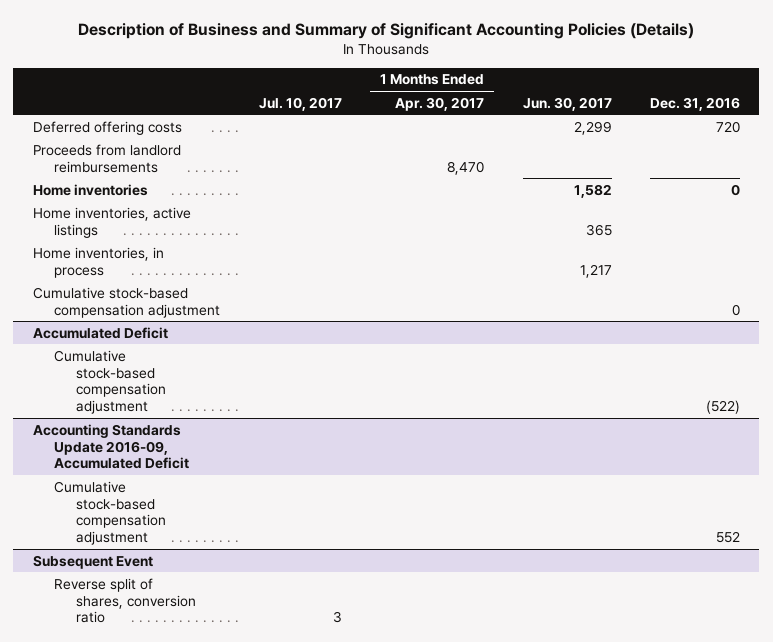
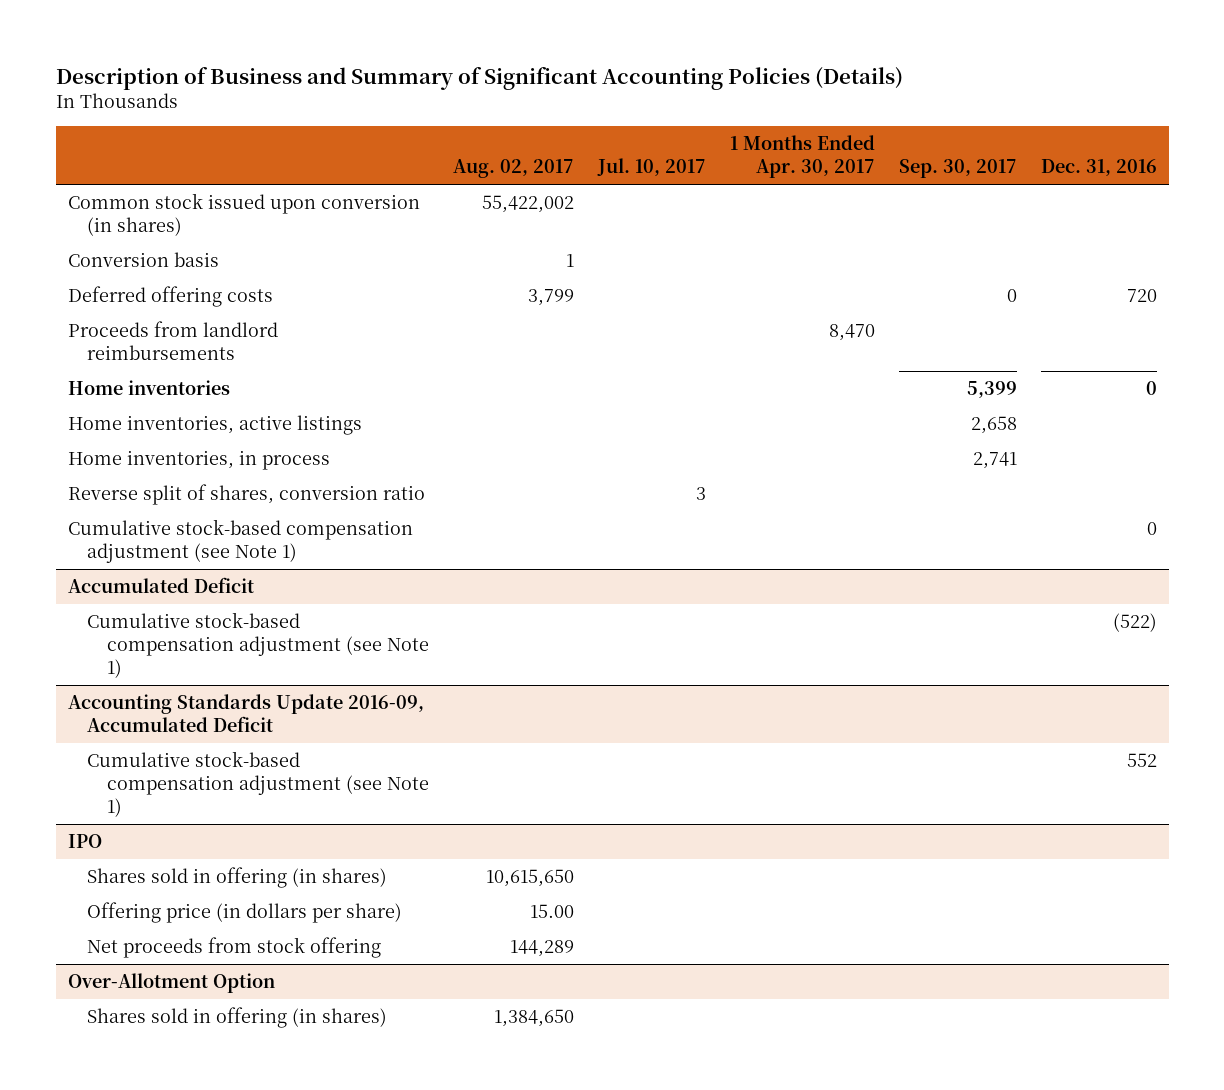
[522,96,612,111] Jun. 30, 2017 -> none
none -> [452,159,574,179] Aug. 02, 2017
none -> [898,159,1017,179] Sep. 30, 2017
none -> [67,193,420,237] Common stock issued upon conversion (in shares)
none -> [67,252,219,268] Conversion basis
none -> [67,484,425,506] Reverse split of shares, conversion ratio
[32,286,221,318] Cumulative stock-based compensation adjustment -> [67,519,413,564] Cumulative stock-based compensation adjustment (see Note 1)
[54,349,166,415] Cumulative stock-based compensation adjustment -> [87,612,429,679] Cumulative stock-based compensation adjustment (see Note 1)
[32,554,153,569] Subsequent Event -> none
[54,577,196,624] Reverse split of shares, conversion ratio -> none
[54,480,166,546] Cumulative stock-based compensation adjustment -> [87,751,429,818] Cumulative stock-based compensation adjustment (see Note 1)
none -> [67,834,102,849] IPO
none -> [87,867,388,889] Shares sold in offering (in shares)
none -> [87,902,403,924] Offering price (in dollars per share)
none -> [87,937,382,959] Net proceeds from stock offering
none -> [67,973,275,994] Over-Allotment Option
none -> [87,1007,388,1029] Shares sold in offering (in shares)

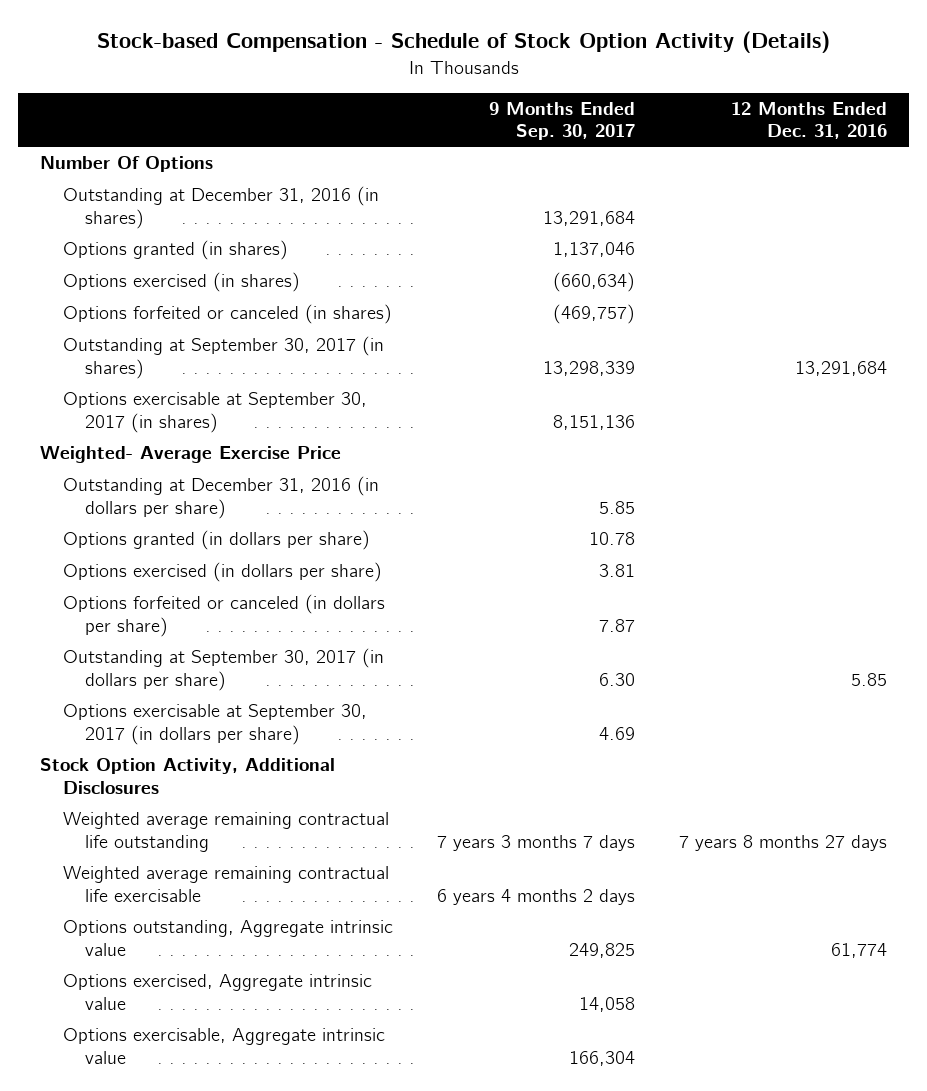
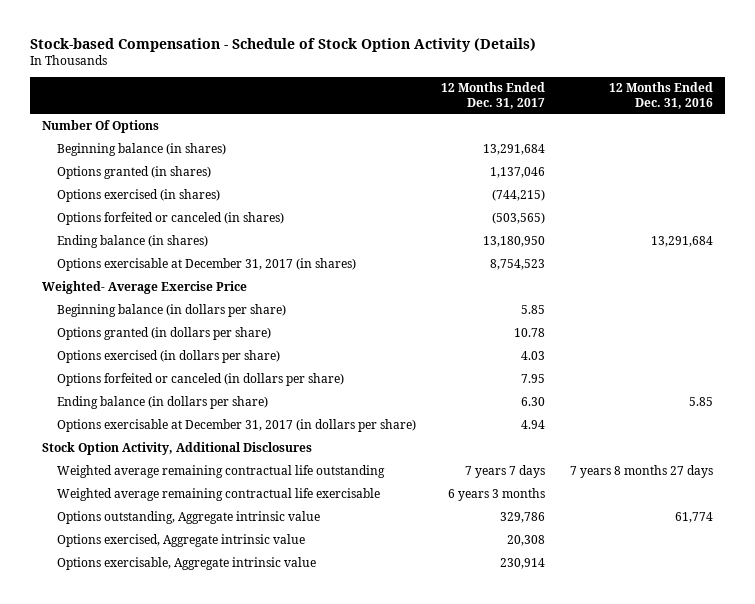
[488,101,635,141] 9 Months Ended Sep. 30, 2017 -> none
none -> [441,82,546,109] 12 Months Ended Dec. 31, 2017
[62,186,379,229] Outstanding at December 31, 2016 (in shares) -> [57,142,227,156] Beginning balance (in shares)
[62,336,384,379] Outstanding at September 30, 2017 (in shares) -> [57,234,209,248] Ending balance (in shares)
[62,392,367,433] Options exercisable at September 30, 2017 (in shares) -> [57,257,357,271] Options exercisable at December 31, 2017 (in shares)
[62,476,379,519] Outstanding at December 31, 2016 (in dollars per share) -> [57,303,287,317] Beginning balance (in dollars per share)
[62,648,384,691] Outstanding at September 30, 2017 (in dollars per share) -> [57,395,269,409] Ending balance (in dollars per share)
[62,704,367,745] Options exercisable at September 30, 2017 (in dollars per share) -> [57,418,417,432] Options exercisable at December 31, 2017 (in dollars per share)

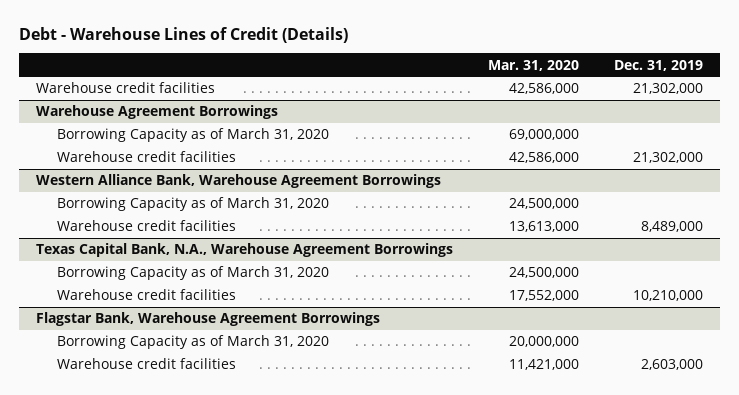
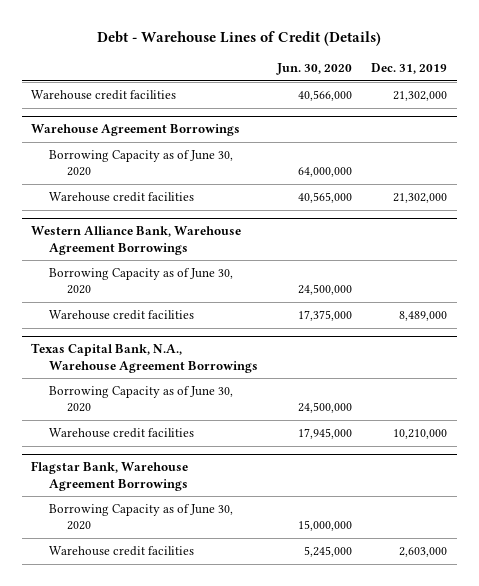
[487,59,579,71] Mar. 31, 2020 -> none
none -> [276,62,353,75] Jun. 30, 2020
[56,128,329,143] Borrowing Capacity as of March 31, 2020 -> [48,150,233,177] Borrowing Capacity as of June 30, 2020
[56,197,329,212] Borrowing Capacity as of March 31, 2020 -> [48,268,233,295] Borrowing Capacity as of June 30, 2020
[56,266,329,281] Borrowing Capacity as of March 31, 2020 -> [48,386,233,413] Borrowing Capacity as of June 30, 2020
[56,335,329,350] Borrowing Capacity as of March 31, 2020 -> [48,504,233,531] Borrowing Capacity as of June 30, 2020

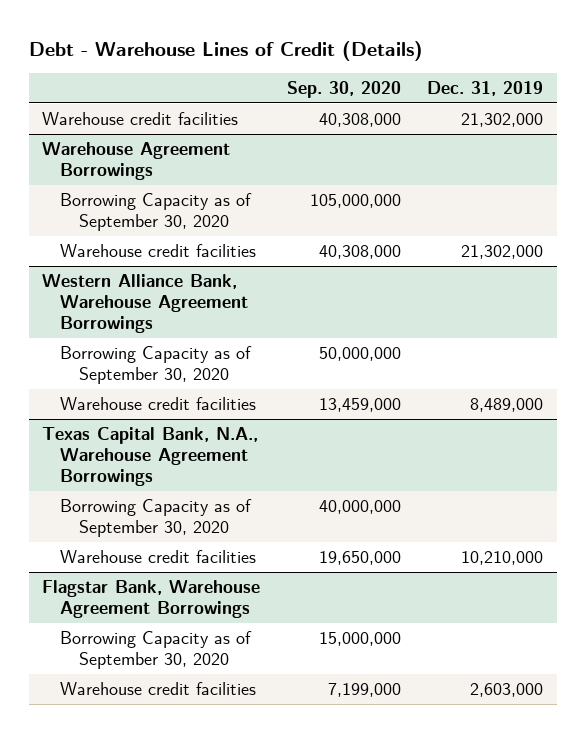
[276,62,353,75] Jun. 30, 2020 -> none
none -> [286,80,401,98] Sep. 30, 2020
[48,150,233,177] Borrowing Capacity as of June 30, 2020 -> [60,193,253,232] Borrowing Capacity as of September 30, 2020
[48,268,233,295] Borrowing Capacity as of June 30, 2020 -> [60,346,253,385] Borrowing Capacity as of September 30, 2020
[48,386,233,413] Borrowing Capacity as of June 30, 2020 -> [60,499,253,538] Borrowing Capacity as of September 30, 2020
[48,504,233,531] Borrowing Capacity as of June 30, 2020 -> [60,631,253,670] Borrowing Capacity as of September 30, 2020

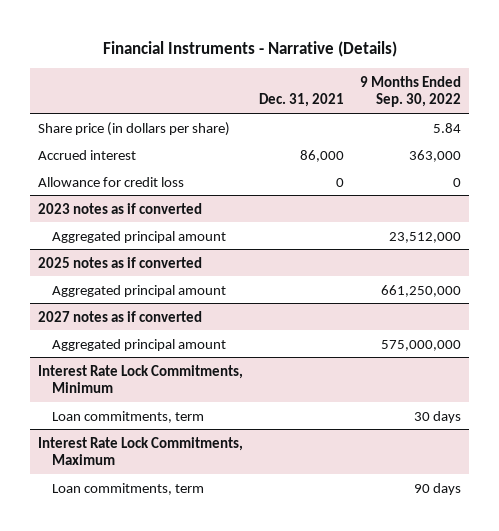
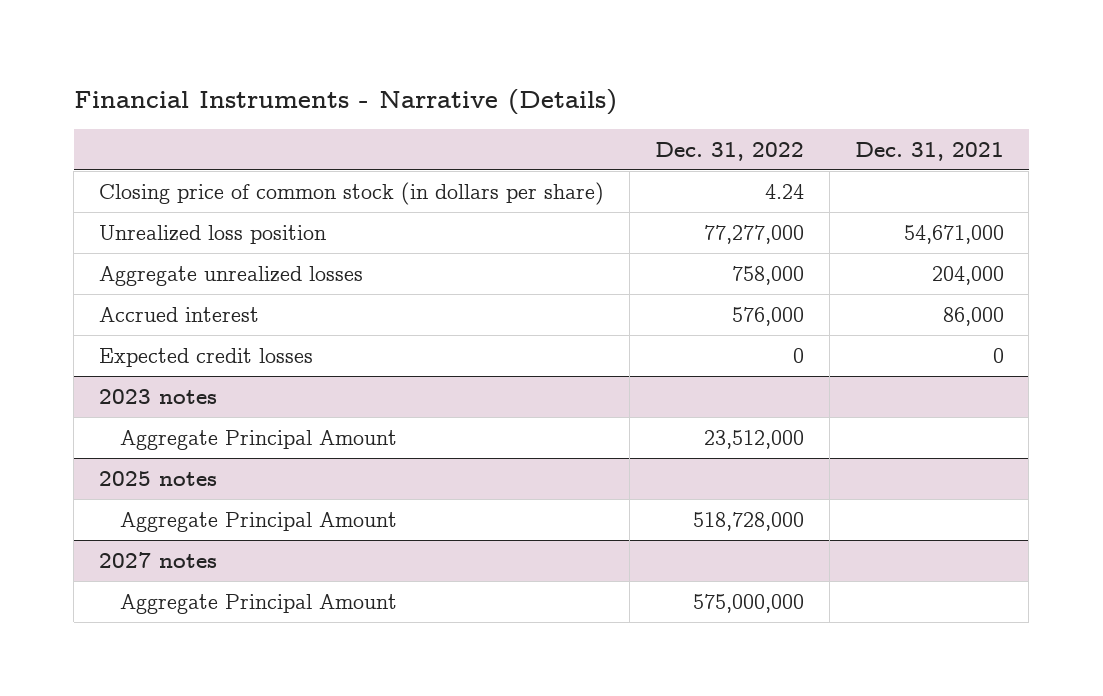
[360,76,462,108] 9 Months Ended Sep. 30, 2022 -> none
none -> [654,141,804,161] Dec. 31, 2022
[38,121,231,136] Share price (in dollars per share) -> [99,181,605,205] Closing price of common stock (in dollars per share)
none -> [99,224,327,244] Unrealized loss position
none -> [99,265,364,286] Aggregate unrealized losses
[38,176,185,187] Allowance for credit loss -> none
[38,364,244,393] Interest Rate Lock Commitments, Minimum -> none
[51,410,204,423] Loan commitments, term -> none
[38,436,244,465] Interest Rate Lock Commitments, Maximum -> none
[51,482,204,495] Loan commitments, term -> none
none -> [99,347,314,367] Expected credit losses
[38,202,203,214] 2023 notes as if converted -> [99,388,218,404] 2023 notes
[51,230,226,243] Aggregated principal amount -> [120,429,398,450] Aggregate Principal Amount
[38,256,203,268] 2025 notes as if converted -> [99,470,218,486] 2025 notes
[51,284,226,297] Aggregated principal amount -> [120,511,398,532] Aggregate Principal Amount
[38,310,203,322] 2027 notes as if converted -> [99,551,218,568] 2027 notes
[51,338,226,351] Aggregated principal amount -> [120,593,398,614] Aggregate Principal Amount

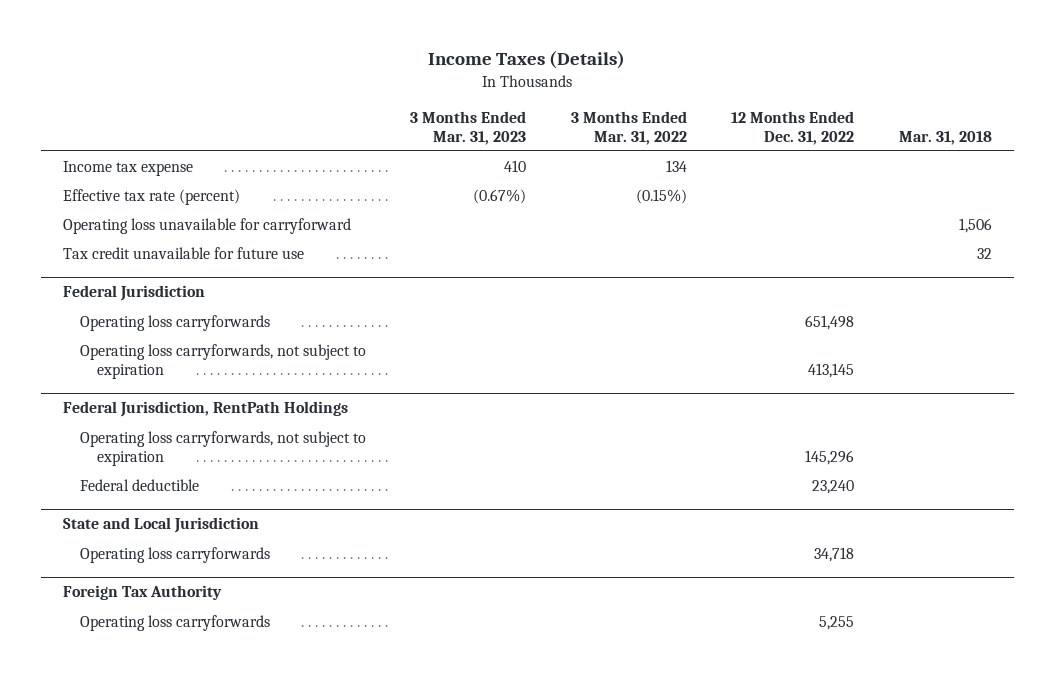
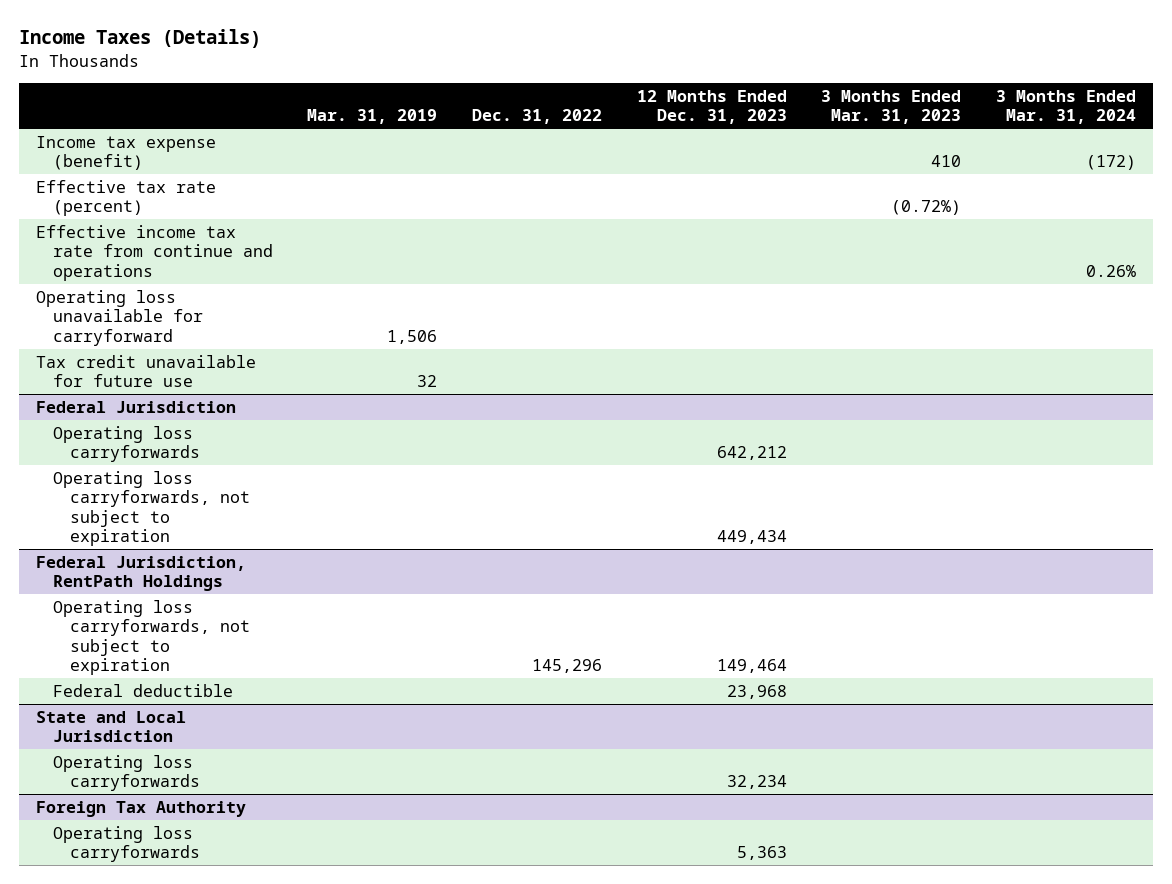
[570,111,687,145] 3 Months Ended Mar. 31, 2022 -> none
[731,111,855,145] 12 Months Ended Dec. 31, 2022 -> none
[898,130,992,145] Mar. 31, 2018 -> none
none -> [307,109,438,125] Mar. 31, 2019
none -> [472,109,603,125] Dec. 31, 2022
none -> [636,89,787,125] 12 Months Ended Dec. 31, 2023
none -> [995,89,1136,125] 3 Months Ended Mar. 31, 2024
[62,161,193,177] Income tax expense -> [36,135,217,171] Income tax expense (benefit)
[473,189,527,205] (0.67%) -> [891,200,962,216] (0.72%)
none -> [36,224,273,281] Effective income tax rate from continue and operations

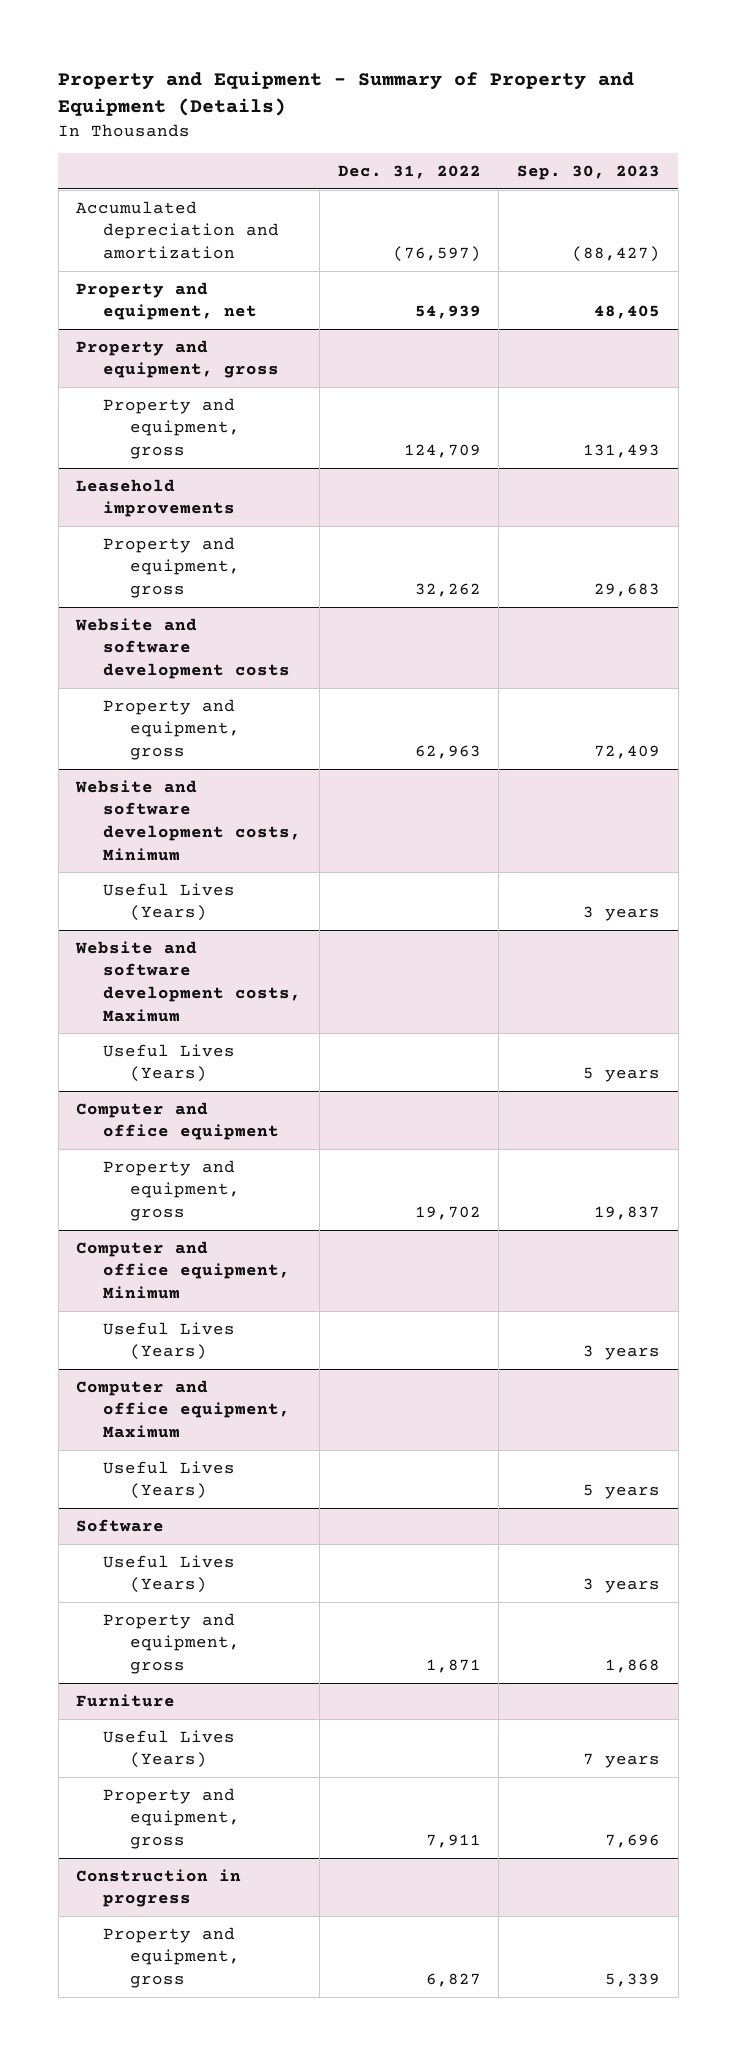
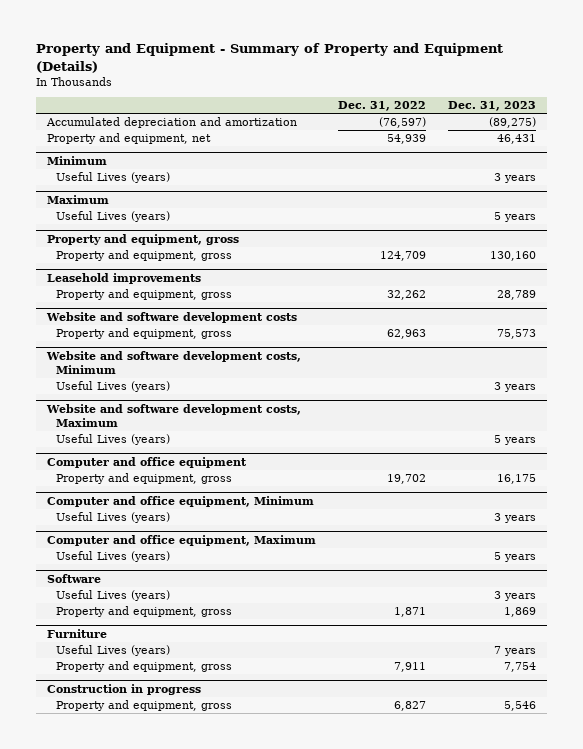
[516,164,660,180] Sep. 30, 2023 -> none
none -> [448,101,537,112] Dec. 31, 2023
none -> [46,156,107,166] Minimum
none -> [56,172,171,184] Useful Lives (years)
none -> [46,195,109,205] Maximum
none -> [56,211,171,223] Useful Lives (years)
[103,882,236,922] Useful Lives (Years) -> [56,381,171,393] Useful Lives (years)
[103,1043,236,1083] Useful Lives (Years) -> [56,434,171,446] Useful Lives (years)
[103,1321,236,1361] Useful Lives (Years) -> [56,512,171,524] Useful Lives (years)
[103,1460,236,1500] Useful Lives (Years) -> [56,551,171,563] Useful Lives (years)
[103,1554,236,1594] Useful Lives (Years) -> [56,590,171,602] Useful Lives (years)
[103,1729,236,1769] Useful Lives (Years) -> [56,645,171,657] Useful Lives (years)

